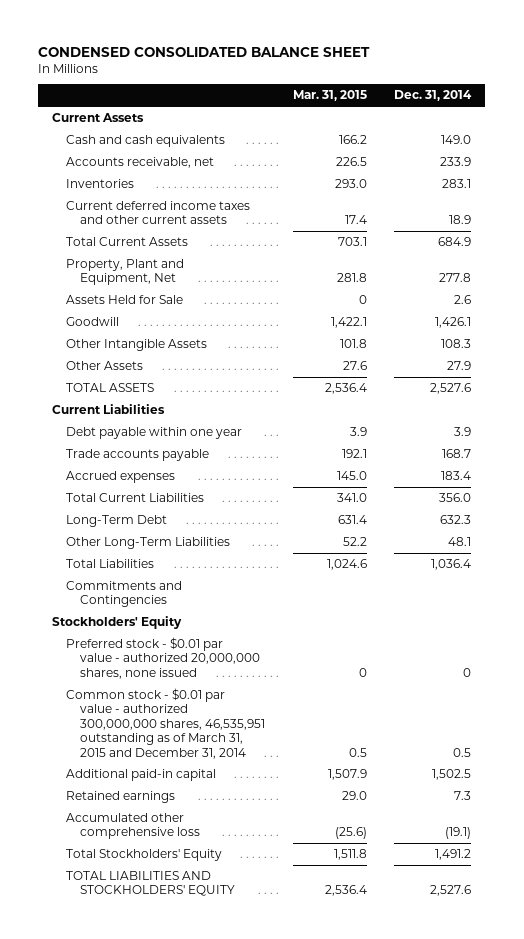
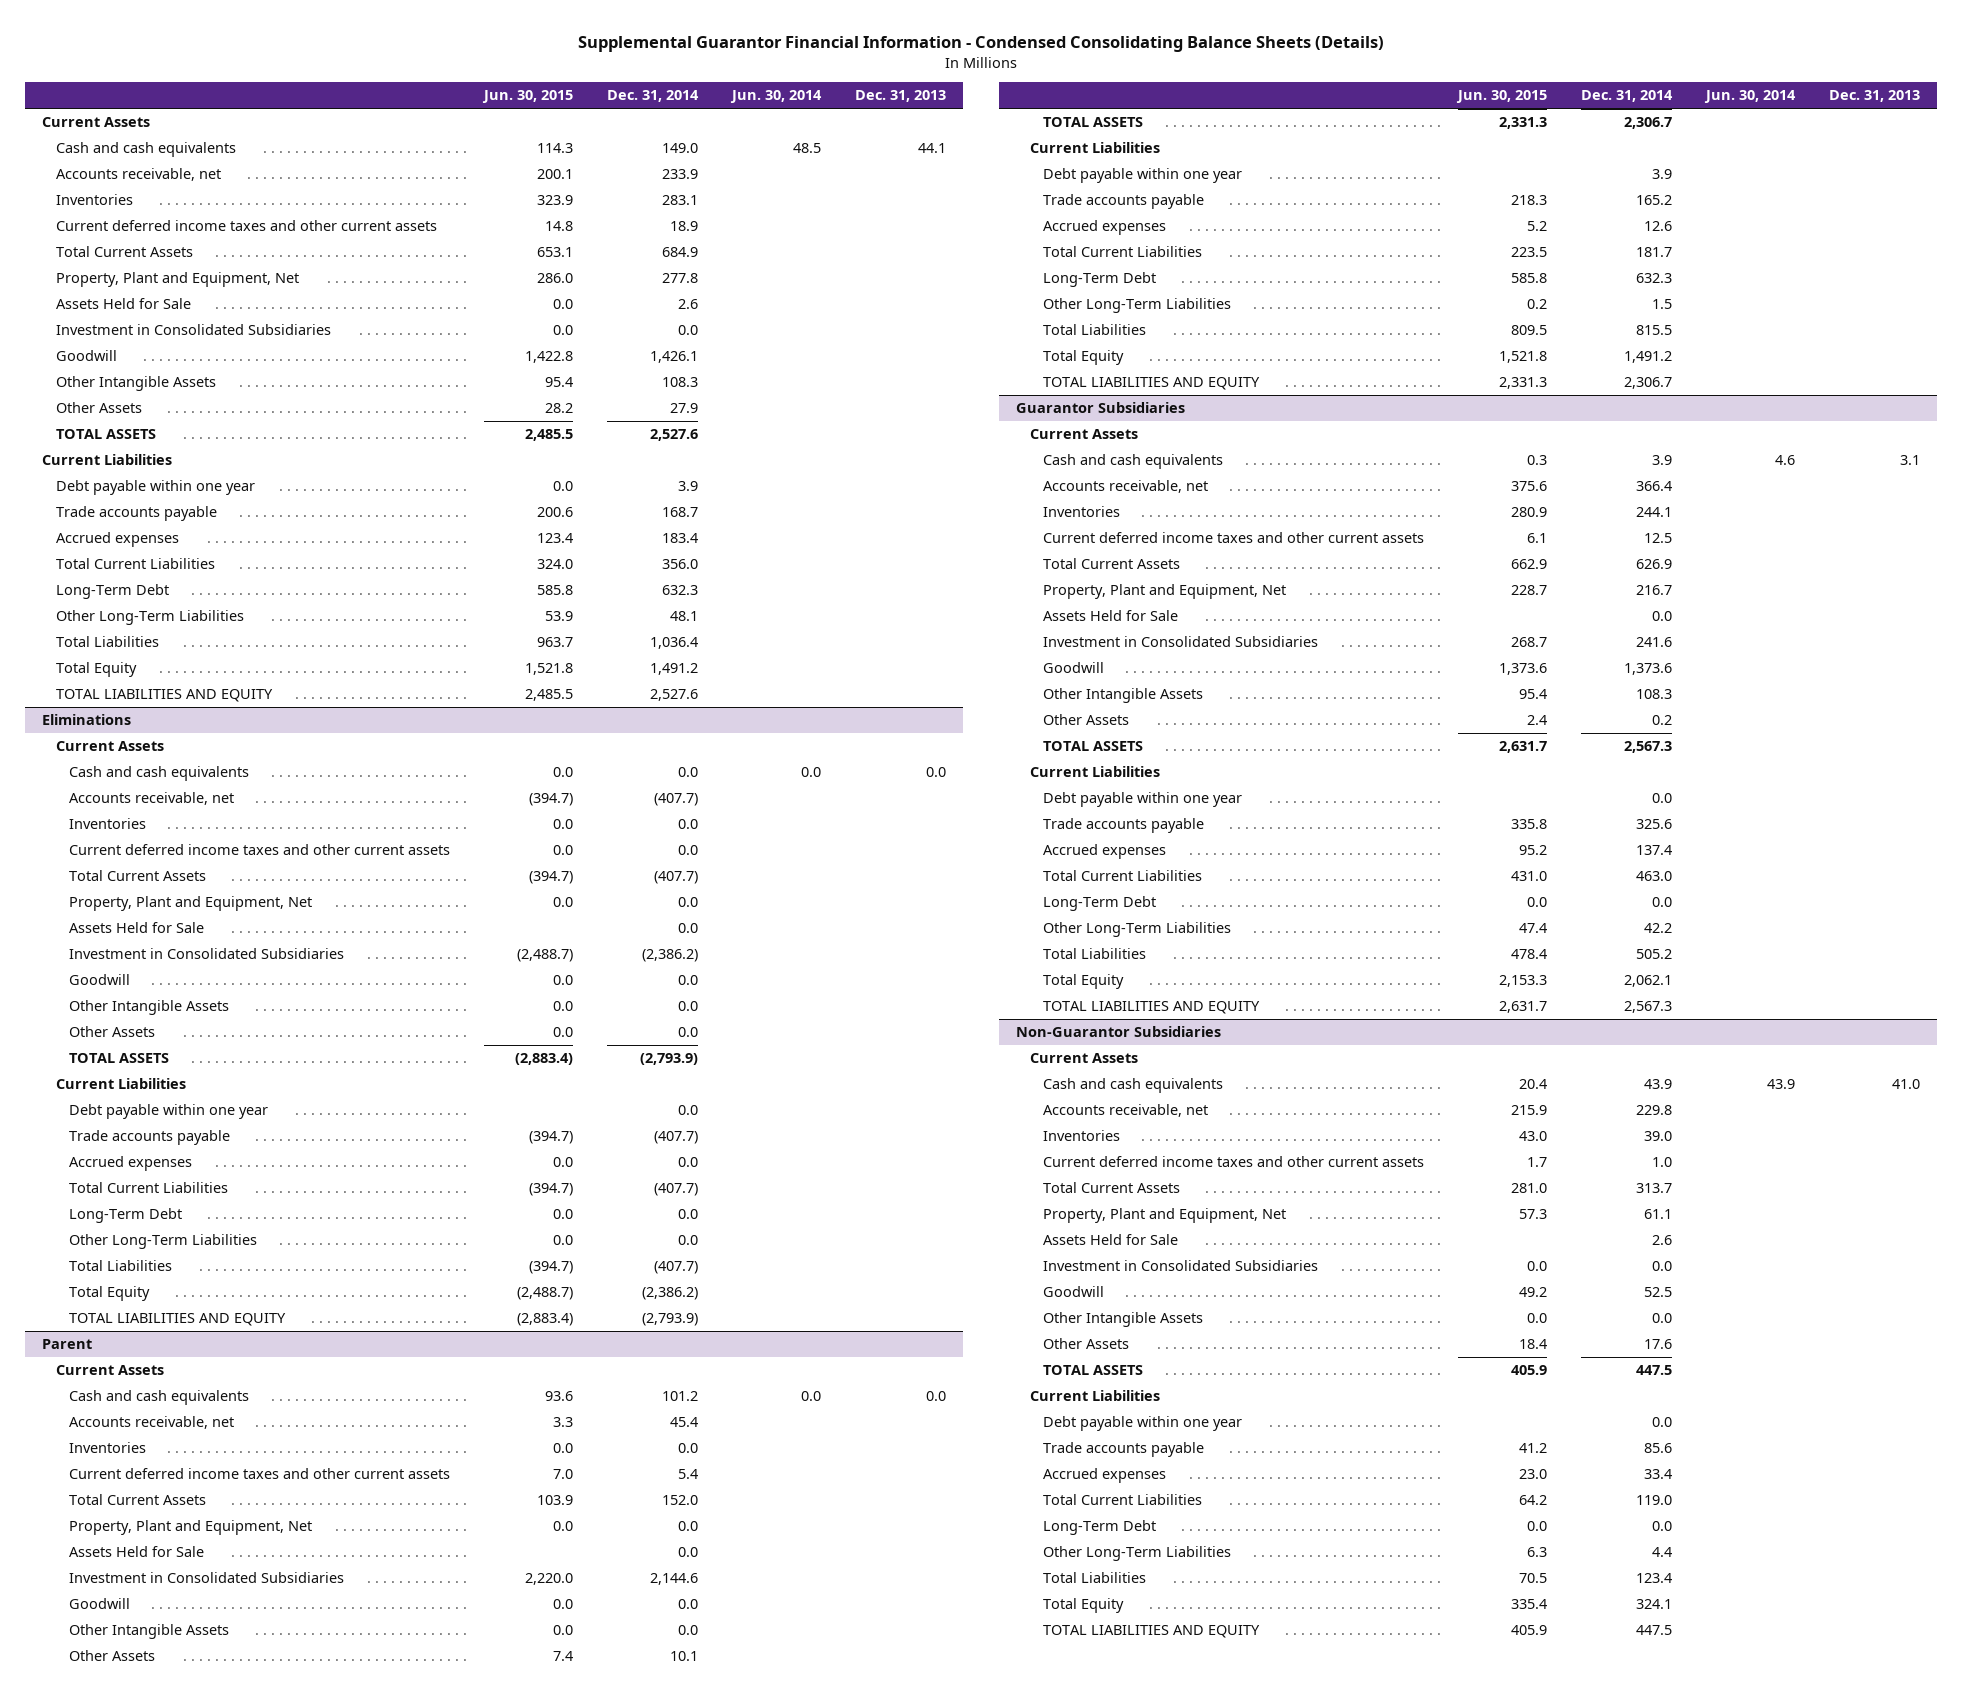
[38,46,371,57] CONDENSED CONSOLIDATED BALANCE SHEET -> [577,35,1384,52] Supplemental Guarantor Financial Information - Condensed Consolidating Balance Sheets (Details)
[292,90,367,102] Mar. 31, 2015 -> none
none -> [482,90,574,104] Jun. 30, 2015
none -> [729,90,822,104] Jun. 30, 2014
none -> [854,90,946,103] Dec. 31, 2013
none -> [55,324,331,336] Investment in Consolidated Subsidiaries
[66,581,183,608] Commitments and Contingencies -> none
[52,616,183,630] Stockholders' Equity -> none
[66,637,261,679] Preferred stock - $0.01 par value - authorized 20,000,000 shares, none issued -> none
[66,688,266,759] Common stock - $0.01 par value - authorized 300,000,000 shares, 46,535,951 outstanding as of March 31, 2015 and December 31, 2014 -> none
[66,769,217,782] Additional paid-in capital -> none
[66,791,176,804] Retained earnings -> none
[66,813,201,840] Accumulated other comprehensive loss -> none
[66,849,223,862] Total Stockholders' Equity -> [55,662,137,678] Total Equity
[66,871,236,897] TOTAL LIABILITIES AND STOCKHOLDERS' EQUITY -> [55,689,273,703] TOTAL LIABILITIES AND EQUITY
none -> [42,714,132,726] Eliminations
none -> [55,741,164,752] Current Assets
none -> [69,766,250,782] Cash and cash equivalents
none -> [69,792,235,806] Accounts receivable, net
none -> [69,818,147,830] Inventories
none -> [69,844,451,856] Current deferred income taxes and other current assets
none -> [69,870,207,882] Total Current Assets
none -> [69,896,313,912] Property, Plant and Equipment, Net
none -> [69,922,205,934] Assets Held for Sale
none -> [69,948,345,960] Investment in Consolidated Subsidiaries
none -> [69,974,131,986] Goodwill
none -> [69,1000,230,1016] Other Intangible Assets
none -> [69,1026,156,1038] Other Assets
none -> [69,1053,170,1064] TOTAL ASSETS
none -> [55,1078,186,1090] Current Liabilities
none -> [69,1104,269,1120] Debt payable within one year
none -> [69,1130,231,1146] Trade accounts payable
none -> [69,1156,193,1172] Accrued expenses
none -> [69,1182,229,1194] Total Current Liabilities
none -> [69,1208,183,1224] Long-Term Debt
none -> [69,1234,258,1250] Other Long-Term Liabilities
none -> [69,1260,173,1272] Total Liabilities
none -> [69,1286,151,1302] Total Equity
none -> [69,1313,287,1327] TOTAL LIABILITIES AND EQUITY
none -> [42,1339,93,1350] Parent
none -> [55,1365,164,1376] Current Assets
none -> [69,1390,250,1406] Cash and cash equivalents
none -> [69,1416,235,1430] Accounts receivable, net
none -> [69,1442,147,1454] Inventories
none -> [69,1468,451,1480] Current deferred income taxes and other current assets
none -> [69,1494,207,1506] Total Current Assets
none -> [69,1520,313,1536] Property, Plant and Equipment, Net
none -> [69,1546,205,1558] Assets Held for Sale
none -> [69,1572,345,1584] Investment in Consolidated Subsidiaries
none -> [69,1598,131,1610] Goodwill
none -> [69,1624,230,1640] Other Intangible Assets
none -> [69,1650,156,1662] Other Assets
none -> [1043,117,1144,128] TOTAL ASSETS
none -> [1029,142,1160,154] Current Liabilities
none -> [1043,168,1243,184] Debt payable within one year
none -> [1043,194,1205,210] Trade accounts payable
none -> [1043,220,1167,236] Accrued expenses
none -> [1043,246,1203,258] Total Current Liabilities
none -> [1043,272,1157,288] Long-Term Debt
none -> [1043,298,1232,314] Other Long-Term Liabilities
none -> [1043,324,1147,336] Total Liabilities
none -> [1043,350,1125,366] Total Equity
none -> [1043,377,1261,391] TOTAL LIABILITIES AND EQUITY
none -> [1016,402,1186,414] Guarantor Subsidiaries
none -> [1029,429,1138,440] Current Assets
none -> [1043,454,1224,470] Cash and cash equivalents
none -> [1043,480,1209,494] Accounts receivable, net
none -> [1043,506,1121,518] Inventories
none -> [1043,532,1425,544] Current deferred income taxes and other current assets
none -> [1043,558,1181,570] Total Current Assets
none -> [1043,584,1287,600] Property, Plant and Equipment, Net
none -> [1043,610,1179,622] Assets Held for Sale
none -> [1043,636,1319,648] Investment in Consolidated Subsidiaries
none -> [1043,662,1105,674] Goodwill
none -> [1043,688,1204,704] Other Intangible Assets
none -> [1043,714,1130,726] Other Assets
none -> [1043,741,1144,752] TOTAL ASSETS
none -> [1029,766,1160,778] Current Liabilities
none -> [1043,792,1243,808] Debt payable within one year
none -> [1043,818,1205,834] Trade accounts payable
none -> [1043,844,1167,860] Accrued expenses
none -> [1043,870,1203,882] Total Current Liabilities
none -> [1043,896,1157,912] Long-Term Debt
none -> [1043,922,1232,938] Other Long-Term Liabilities
none -> [1043,948,1147,960] Total Liabilities
none -> [1043,974,1125,990] Total Equity
none -> [1043,1001,1261,1015] TOTAL LIABILITIES AND EQUITY
none -> [1016,1026,1222,1038] Non-Guarantor Subsidiaries
none -> [1029,1053,1138,1064] Current Assets
none -> [1043,1078,1224,1094] Cash and cash equivalents
none -> [1043,1104,1209,1118] Accounts receivable, net
none -> [1043,1130,1121,1142] Inventories
none -> [1043,1156,1425,1168] Current deferred income taxes and other current assets
none -> [1043,1182,1181,1194] Total Current Assets
none -> [1043,1208,1287,1224] Property, Plant and Equipment, Net
none -> [1043,1234,1179,1246] Assets Held for Sale
none -> [1043,1260,1319,1272] Investment in Consolidated Subsidiaries
none -> [1043,1286,1105,1298] Goodwill
none -> [1043,1312,1204,1328] Other Intangible Assets
none -> [1043,1338,1130,1350] Other Assets
none -> [1043,1365,1144,1376] TOTAL ASSETS
none -> [1029,1390,1160,1402] Current Liabilities
none -> [1043,1416,1243,1432] Debt payable within one year
none -> [1043,1442,1205,1458] Trade accounts payable
none -> [1043,1468,1167,1484] Accrued expenses
none -> [1043,1494,1203,1506] Total Current Liabilities
none -> [1043,1520,1157,1536] Long-Term Debt
none -> [1043,1546,1232,1562] Other Long-Term Liabilities
none -> [1043,1572,1147,1584] Total Liabilities
none -> [1043,1598,1125,1614] Total Equity
none -> [1043,1625,1261,1639] TOTAL LIABILITIES AND EQUITY

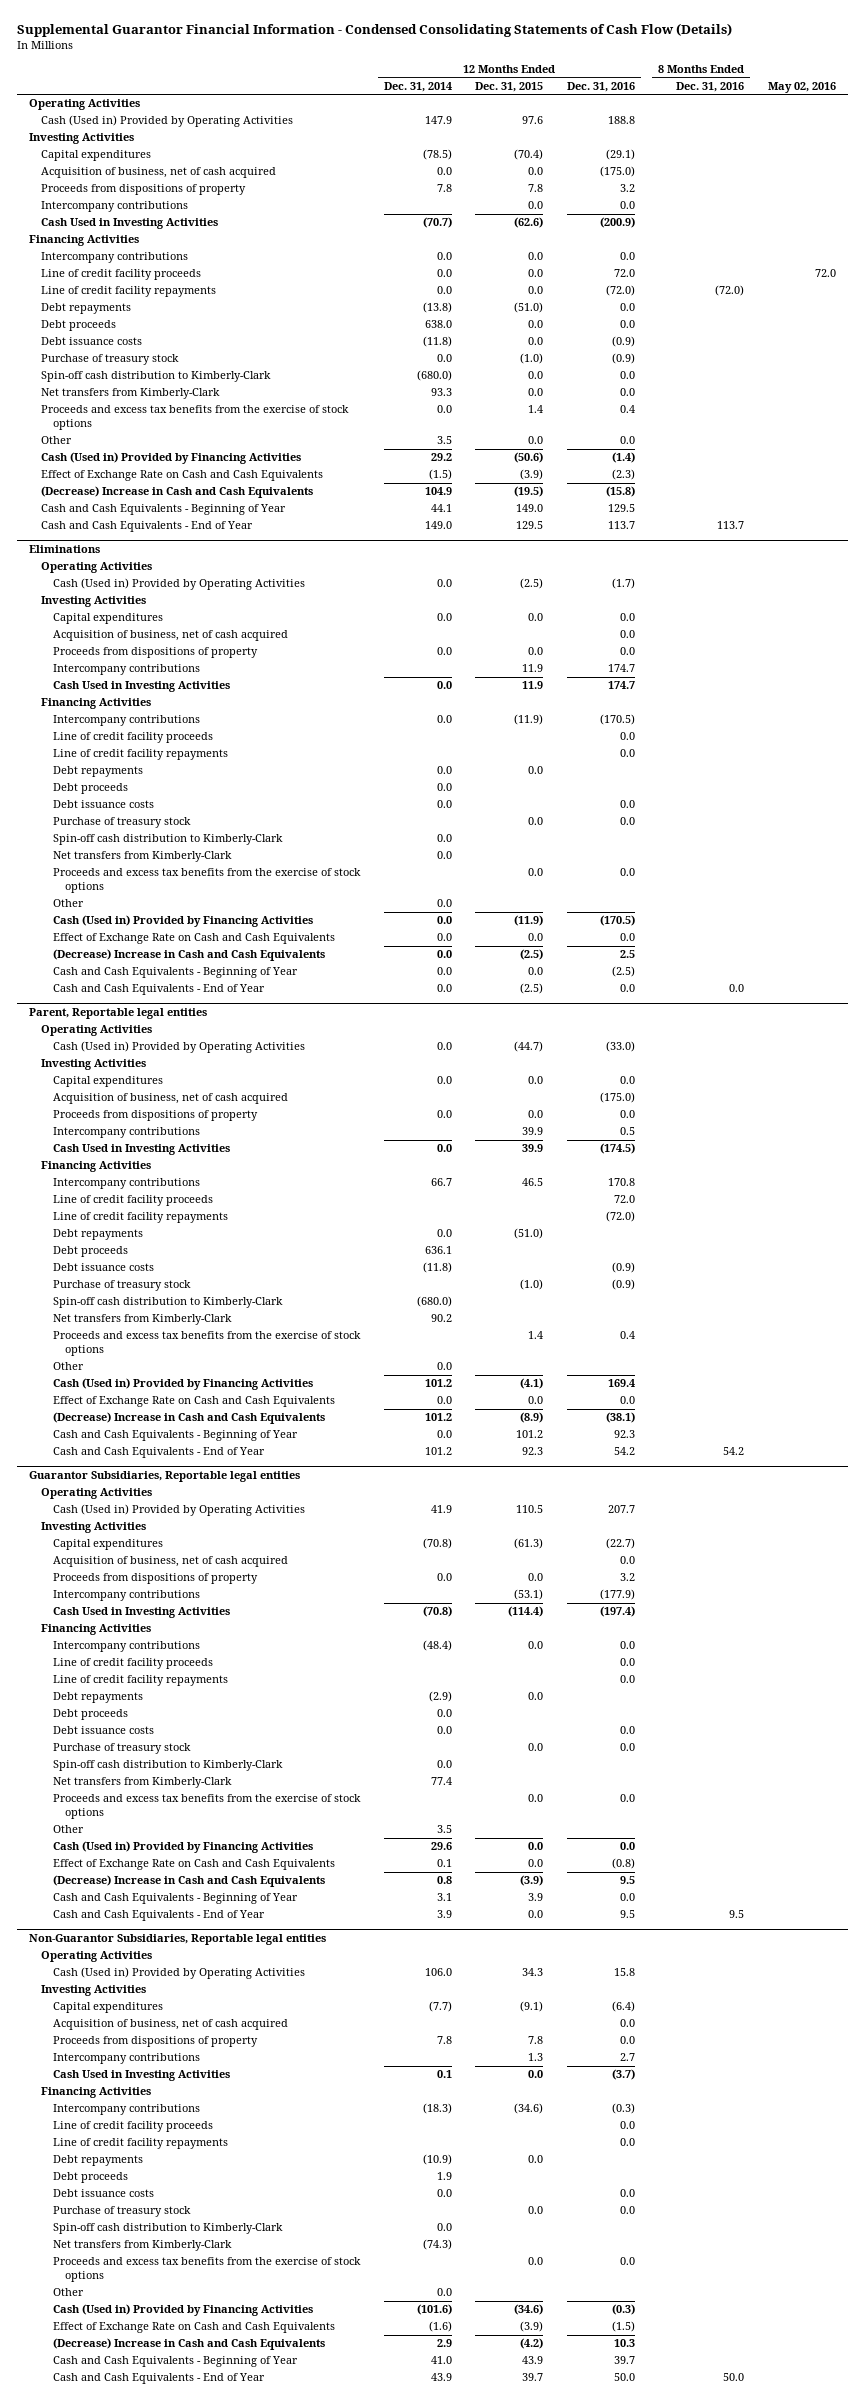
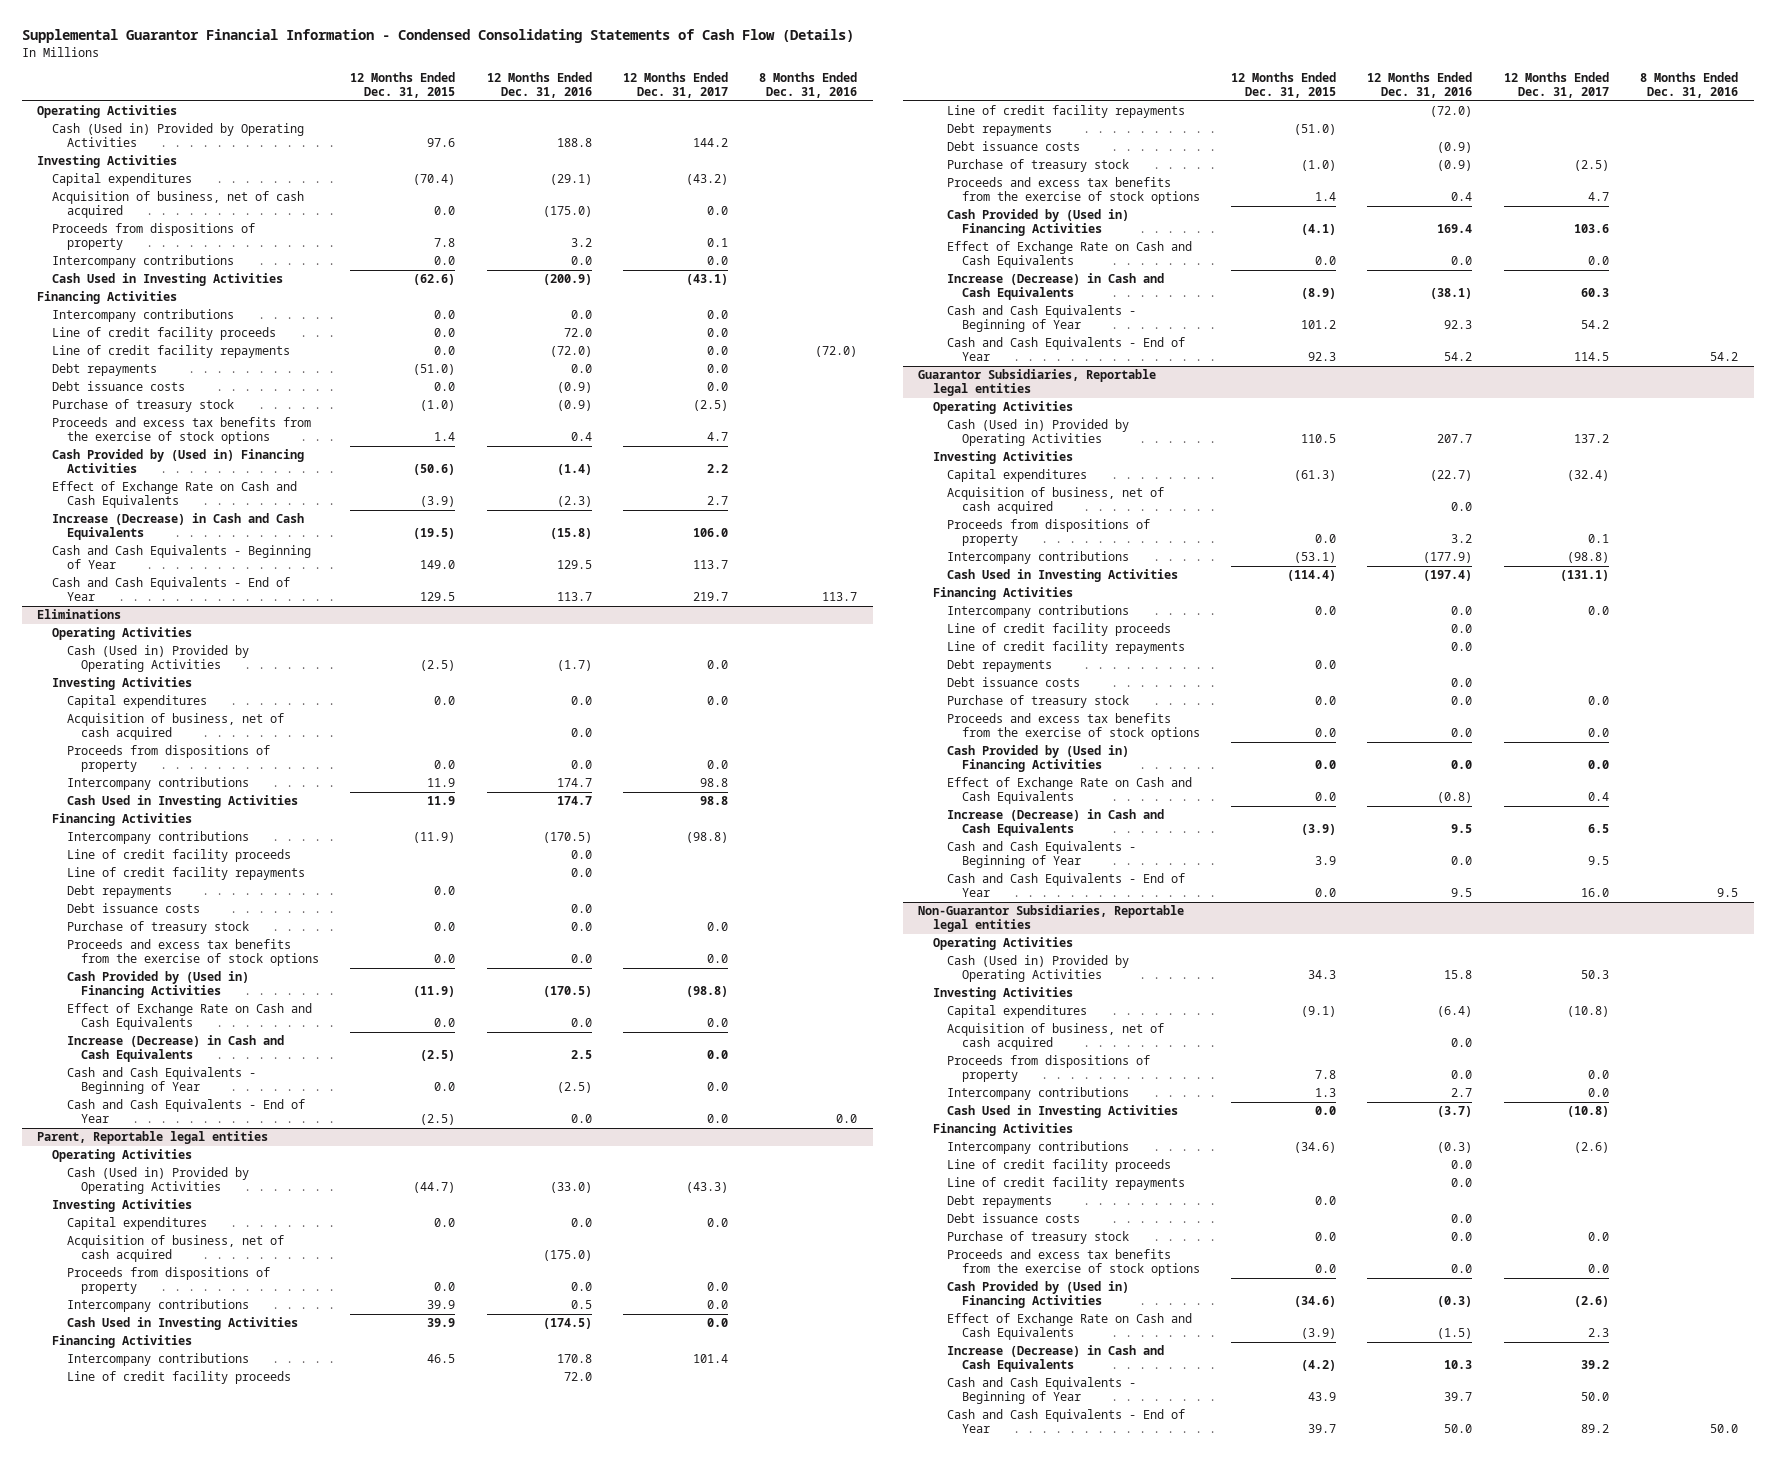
[383,81,452,92] Dec. 31, 2014 -> none
[767,81,836,93] May 02, 2016 -> none
none -> [622,72,728,98] 12 Months Ended Dec. 31, 2017
[40,320,116,332] Debt proceeds -> none
[40,371,271,383] Spin-off cash distribution to Kimberly-Clark -> none
[40,388,220,400] Net transfers from Kimberly-Clark -> none
[40,436,72,445] Other -> none
[40,452,301,465] Cash (Used in) Provided by Financing Activities -> [52,449,305,474] Cash Provided by (Used in) Financing Activities
[40,486,313,499] (Decrease) Increase in Cash and Cash Equivalents -> [52,513,305,541] Increase (Decrease) in Cash and Cash Equivalents
[52,783,128,795] Debt proceeds -> none
[52,834,283,846] Spin-off cash distribution to Kimberly-Clark -> none
[52,851,232,863] Net transfers from Kimberly-Clark -> none
[52,899,84,908] Other -> none
[52,915,313,928] Cash (Used in) Provided by Financing Activities -> [66,971,249,999] Cash Provided by (Used in) Financing Activities
[52,949,325,962] (Decrease) Increase in Cash and Cash Equivalents -> [66,1035,284,1063] Increase (Decrease) in Cash and Cash Equivalents
[52,1246,128,1258] Debt proceeds -> none
[52,1297,283,1309] Spin-off cash distribution to Kimberly-Clark -> none
[52,1314,232,1326] Net transfers from Kimberly-Clark -> none
[52,1362,84,1371] Other -> none
[52,1378,313,1391] Cash (Used in) Provided by Financing Activities -> [947,209,1130,237] Cash Provided by (Used in) Financing Activities
[52,1412,325,1425] (Decrease) Increase in Cash and Cash Equivalents -> [947,273,1165,301] Increase (Decrease) in Cash and Cash Equivalents
[52,1709,128,1721] Debt proceeds -> none
[52,1760,283,1772] Spin-off cash distribution to Kimberly-Clark -> none
[52,1777,232,1789] Net transfers from Kimberly-Clark -> none
[52,1825,84,1834] Other -> none
[52,1841,313,1854] Cash (Used in) Provided by Financing Activities -> [947,745,1130,773] Cash Provided by (Used in) Financing Activities
[52,1875,325,1888] (Decrease) Increase in Cash and Cash Equivalents -> [947,809,1165,837] Increase (Decrease) in Cash and Cash Equivalents
[52,2172,128,2184] Debt proceeds -> none
[52,2223,283,2235] Spin-off cash distribution to Kimberly-Clark -> none
[52,2240,232,2252] Net transfers from Kimberly-Clark -> none
[52,2288,84,2297] Other -> none
[52,2304,313,2317] Cash (Used in) Provided by Financing Activities -> [947,1281,1130,1309] Cash Provided by (Used in) Financing Activities
[52,2338,325,2351] (Decrease) Increase in Cash and Cash Equivalents -> [947,1345,1165,1373] Increase (Decrease) in Cash and Cash Equivalents

